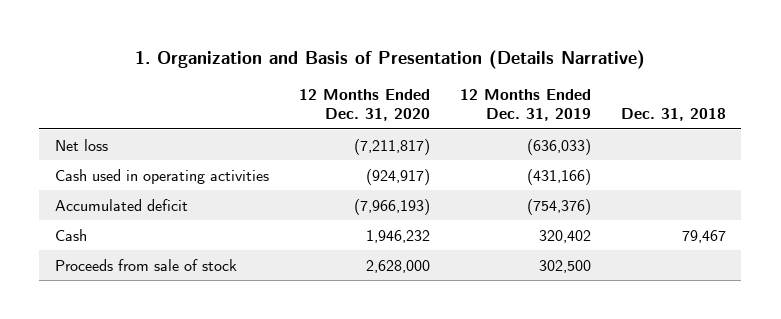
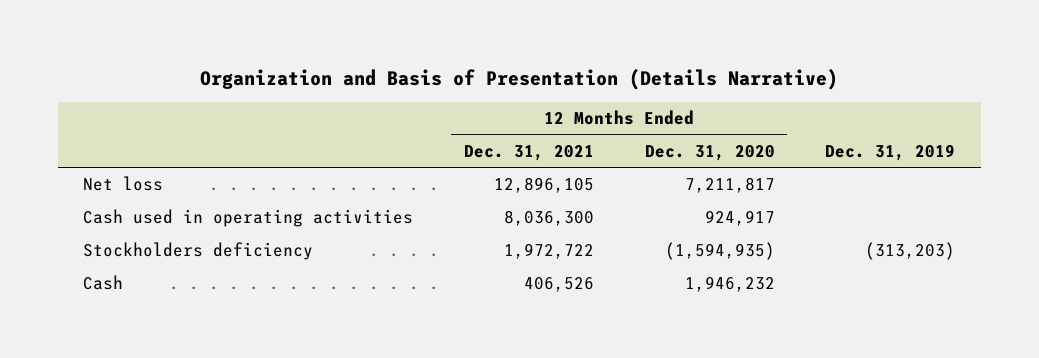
[135,49,646,69] 1. Organization and Basis of Presentation (Details Narrative) -> [200,68,839,90] Organization and Basis of Presentation (Details Narrative)
[459,88,591,122] 12 Months Ended Dec. 31, 2019 -> none
[621,108,727,122] Dec. 31, 2018 -> none
none -> [464,144,595,161] Dec. 31, 2021
none -> [825,143,956,161] Dec. 31, 2019
[54,198,188,211] Accumulated deficit -> none
[353,138,430,155] (7,211,817) -> [684,177,775,194] 7,211,817
[365,168,430,185] (924,917) -> [704,210,775,227] 924,917
none -> [83,242,314,261] Stockholders deficiency
[54,258,237,271] Proceeds from sale of stock -> none

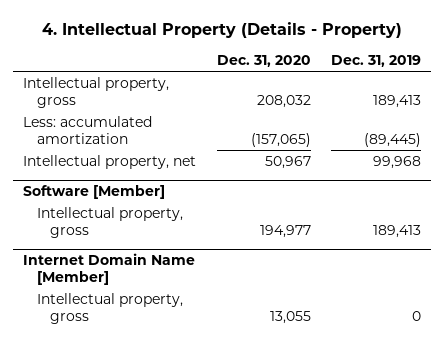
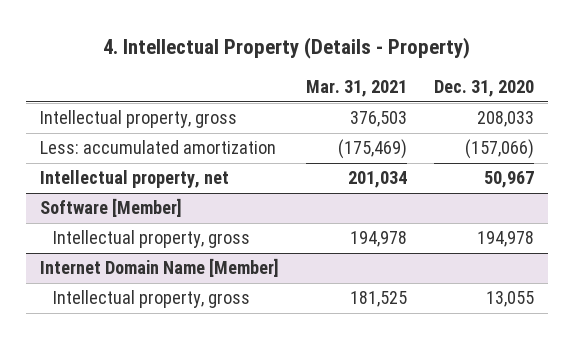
[330,55,421,68] Dec. 31, 2019 -> none
none -> [306,80,408,98] Mar. 31, 2021
[256,94,311,108] 208,032 -> [477,111,535,128] 208,033
[250,132,311,147] (157,065) -> [465,139,535,160] (157,066)
[259,224,311,238] 194,977 -> [477,231,535,248] 194,978

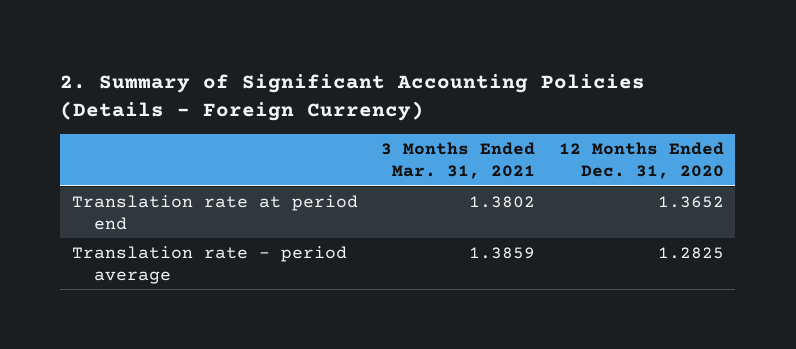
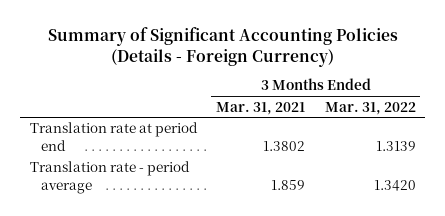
[60,74,646,122] 2. Summary of Significant Accounting Policies (Details - Foreign Currency) -> [47,26,398,67] Summary of Significant Accounting Policies (Details - Foreign Currency)
[558,142,724,180] 12 Months Ended Dec. 31, 2020 -> none
none -> [324,101,416,115] Mar. 31, 2022
[469,246,536,259] 1.3859 -> [271,179,306,190] 1.859

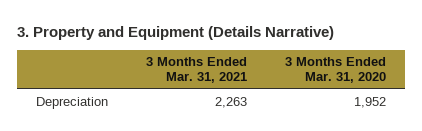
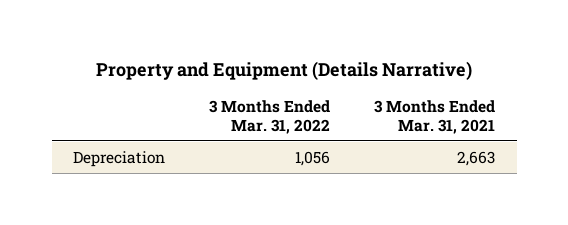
[16,25,334,40] 3. Property and Equipment (Details Narrative) -> [96,60,473,80] Property and Equipment (Details Narrative)
[285,57,387,84] 3 Months Ended Mar. 31, 2020 -> none
none -> [209,100,331,134] 3 Months Ended Mar. 31, 2022
[214,97,247,109] 2,263 -> [456,150,495,166] 2,663

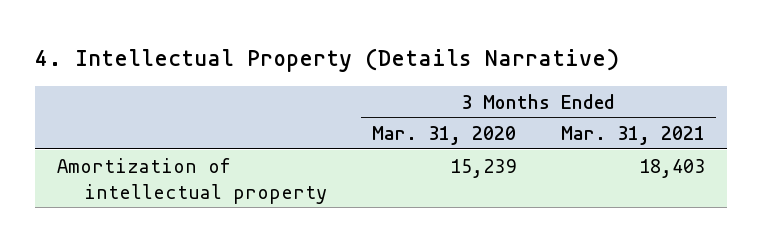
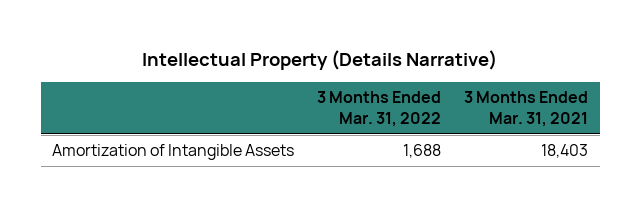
[34,47,619,72] 4. Intellectual Property (Details Narrative) -> [142,49,498,70] Intellectual Property (Details Narrative)
[371,126,516,146] Mar. 31, 2020 -> none
none -> [317,91,442,128] 3 Months Ended Mar. 31, 2022
[57,157,327,204] Amortization of intellectual property -> [52,144,295,161] Amortization of Intangible Assets

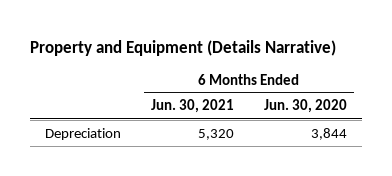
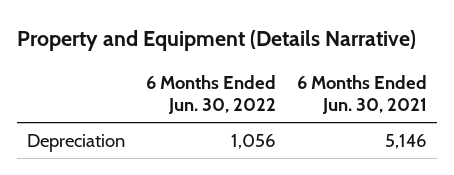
[263,99,347,114] Jun. 30, 2020 -> none
none -> [145,74,276,115] 6 Months Ended Jun. 30, 2022
[198,128,235,140] 5,320 -> [384,134,427,150] 5,146

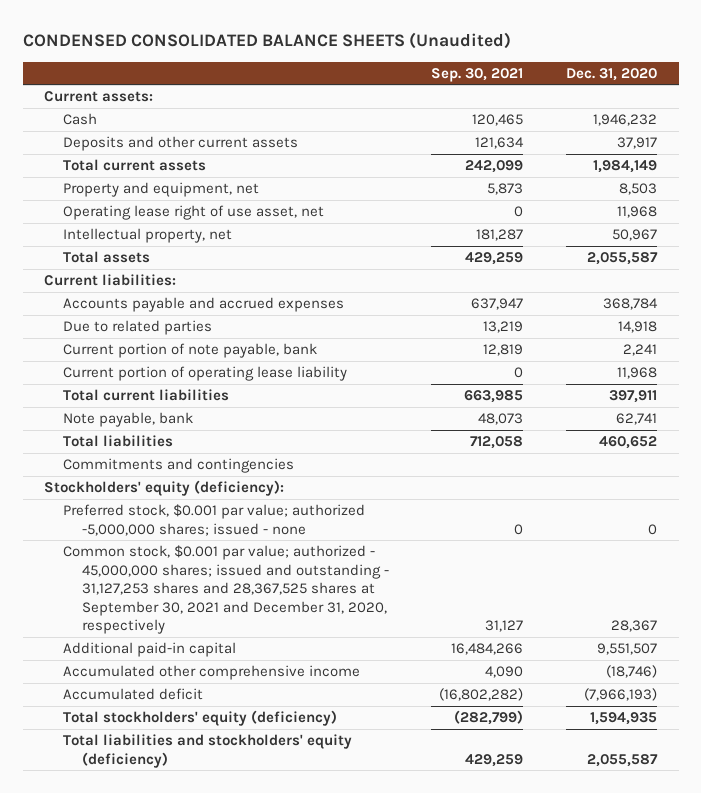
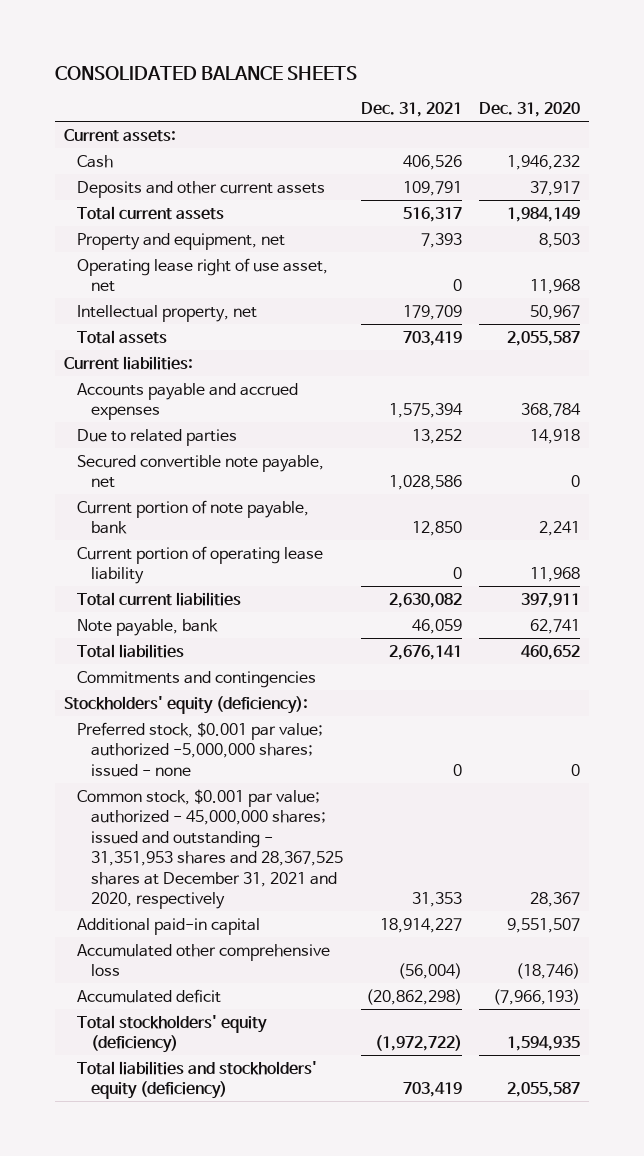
[22,32,511,50] CONDENSED CONSOLIDATED BALANCE SHEETS (Unaudited) -> [54,65,357,80] CONSOLIDATED BALANCE SHEETS
[431,67,524,82] Sep. 30, 2021 -> none
none -> [360,102,462,118] Dec. 31, 2021
none -> [77,454,325,489] Secured convertible note payable, net
[62,545,389,634] Common stock, $0.001 par value; authorized - 45,000,000 shares; issued and outstanding - 31,127,253 shares and 28,367,525 shares at September 30, 2021 and December 31, 2020, respectively -> [77,788,343,910] Common stock, $0.001 par value; authorized - 45,000,000 shares; issued and outstanding - 31,351,953 shares and 28,367,525 shares at December 31, 2021 and 2020, respectively
[62,665,360,681] Accumulated other comprehensive income -> [77,943,331,977] Accumulated other comprehensive loss

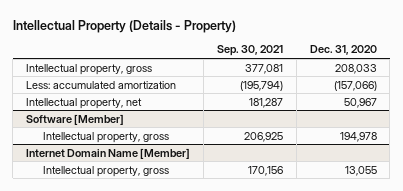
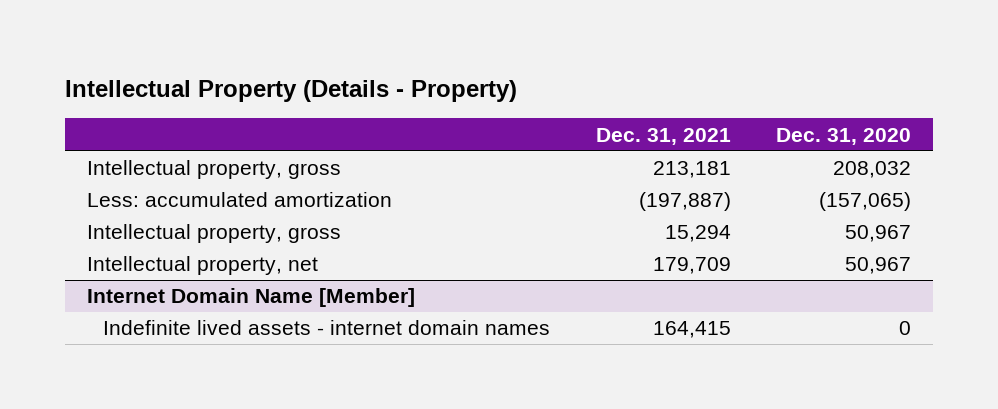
[216,45,283,57] Sep. 30, 2021 -> none
none -> [595,127,731,145] Dec. 31, 2021
[334,63,377,74] 208,033 -> [832,161,911,179] 208,032
[333,80,377,91] (157,066) -> [818,192,911,212] (157,065)
none -> [87,224,342,244] Intellectual property, gross
[26,113,125,125] Software [Member] -> none
[42,131,169,143] Intellectual property, gross -> none
[42,165,169,177] Intellectual property, gross -> none
none -> [103,320,551,336] Indefinite lived assets - internet domain names

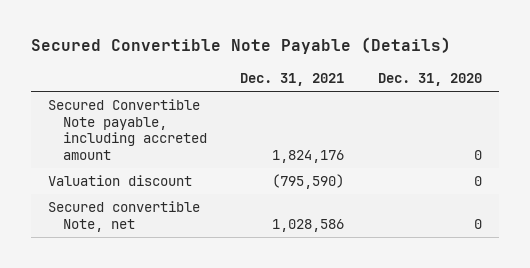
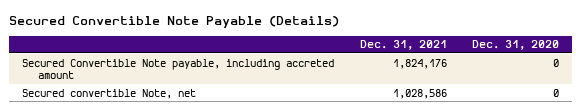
[47,175,192,187] Valuation discount -> none

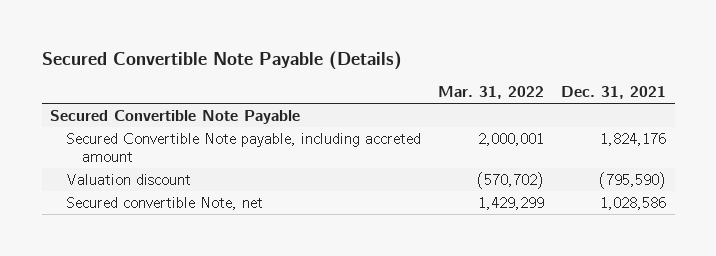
[472,40,560,51] Dec. 31, 2020 -> none
none -> [438,86,545,100] Mar. 31, 2022
none -> [50,109,301,124] Secured Convertible Note Payable
none -> [66,173,192,185] Valuation discount

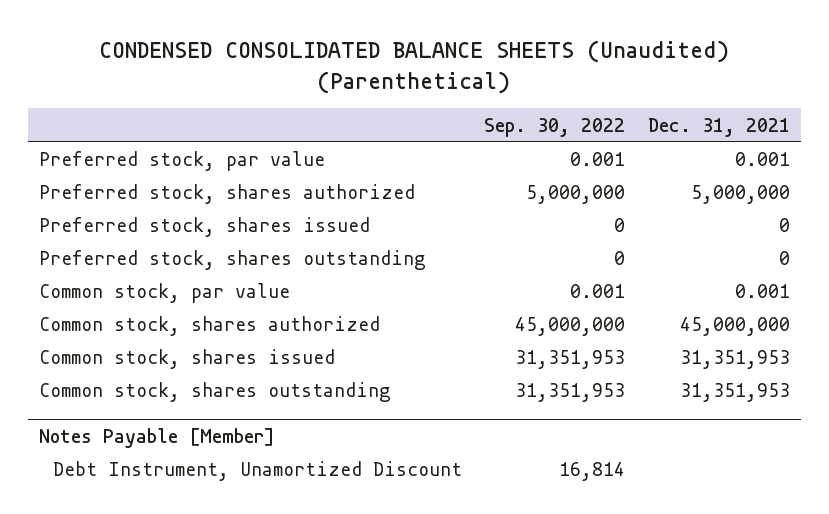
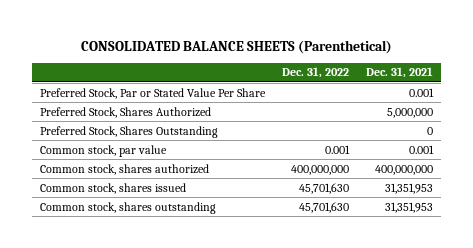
[99,40,730,94] CONDENSED CONSOLIDATED BALANCE SHEETS (Unaudited) (Parenthetical) -> [80,39,392,54] CONSOLIDATED BALANCE SHEETS (Parenthetical)
[484,117,626,137] Sep. 30, 2022 -> none
none -> [282,67,350,79] Dec. 31, 2022
[39,217,371,238] Preferred stock, shares issued -> none
[39,151,326,172] Preferred stock, par value -> [40,87,267,99] Preferred Stock, Par or Stated Value Per Share
[39,184,416,205] Preferred stock, shares authorized -> [40,106,212,118] Preferred Stock, Shares Authorized
[39,250,427,271] Preferred stock, shares outstanding -> [40,125,219,138] Preferred Stock, Shares Outstanding
[679,317,790,337] 45,000,000 -> [375,164,434,175] 400,000,000
[39,427,276,448] Notes Payable [Member] -> none
[52,461,462,482] Debt Instrument, Unamortized Discount -> none

